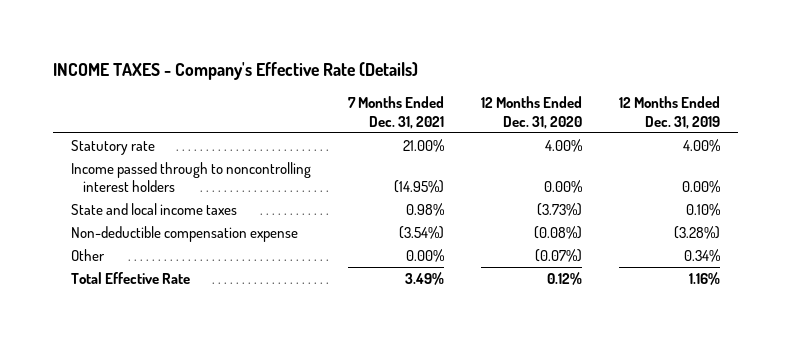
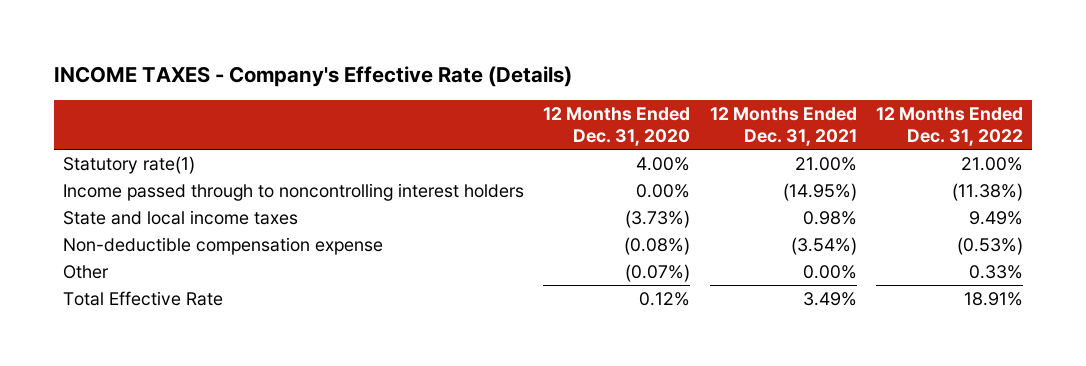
[347,96,444,129] 7 Months Ended Dec. 31, 2021 -> none
[618,96,720,129] 12 Months Ended Dec. 31, 2019 -> none
none -> [709,106,857,147] 12 Months Ended Dec. 31, 2021
none -> [875,106,1023,147] 12 Months Ended Dec. 31, 2022
[71,140,156,156] Statutory rate -> [63,155,196,174] Statutory rate(1)

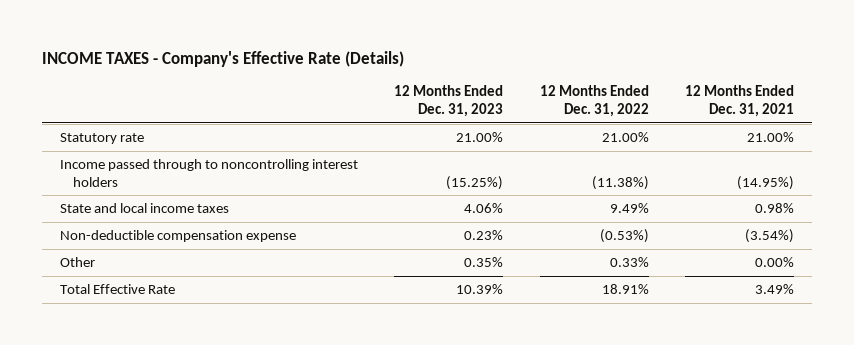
[543,106,691,147] 12 Months Ended Dec. 31, 2020 -> none
none -> [394,85,504,117] 12 Months Ended Dec. 31, 2023
[63,155,196,174] Statutory rate(1) -> [60,132,145,144] Statutory rate

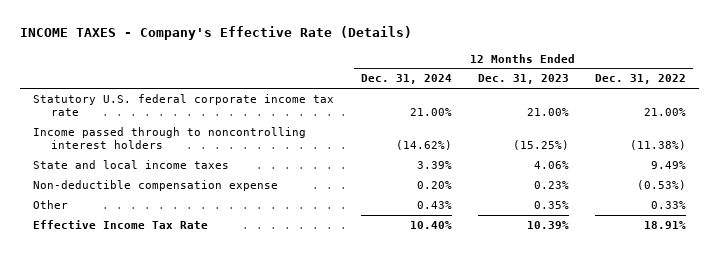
[684,85,794,117] 12 Months Ended Dec. 31, 2021 -> none
none -> [360,74,452,85] Dec. 31, 2024
[60,132,145,144] Statutory rate -> [33,94,335,117] Statutory U.S. federal corporate income tax rate
[60,283,176,294] Total Effective Rate -> [33,220,209,230] Effective Income Tax Rate

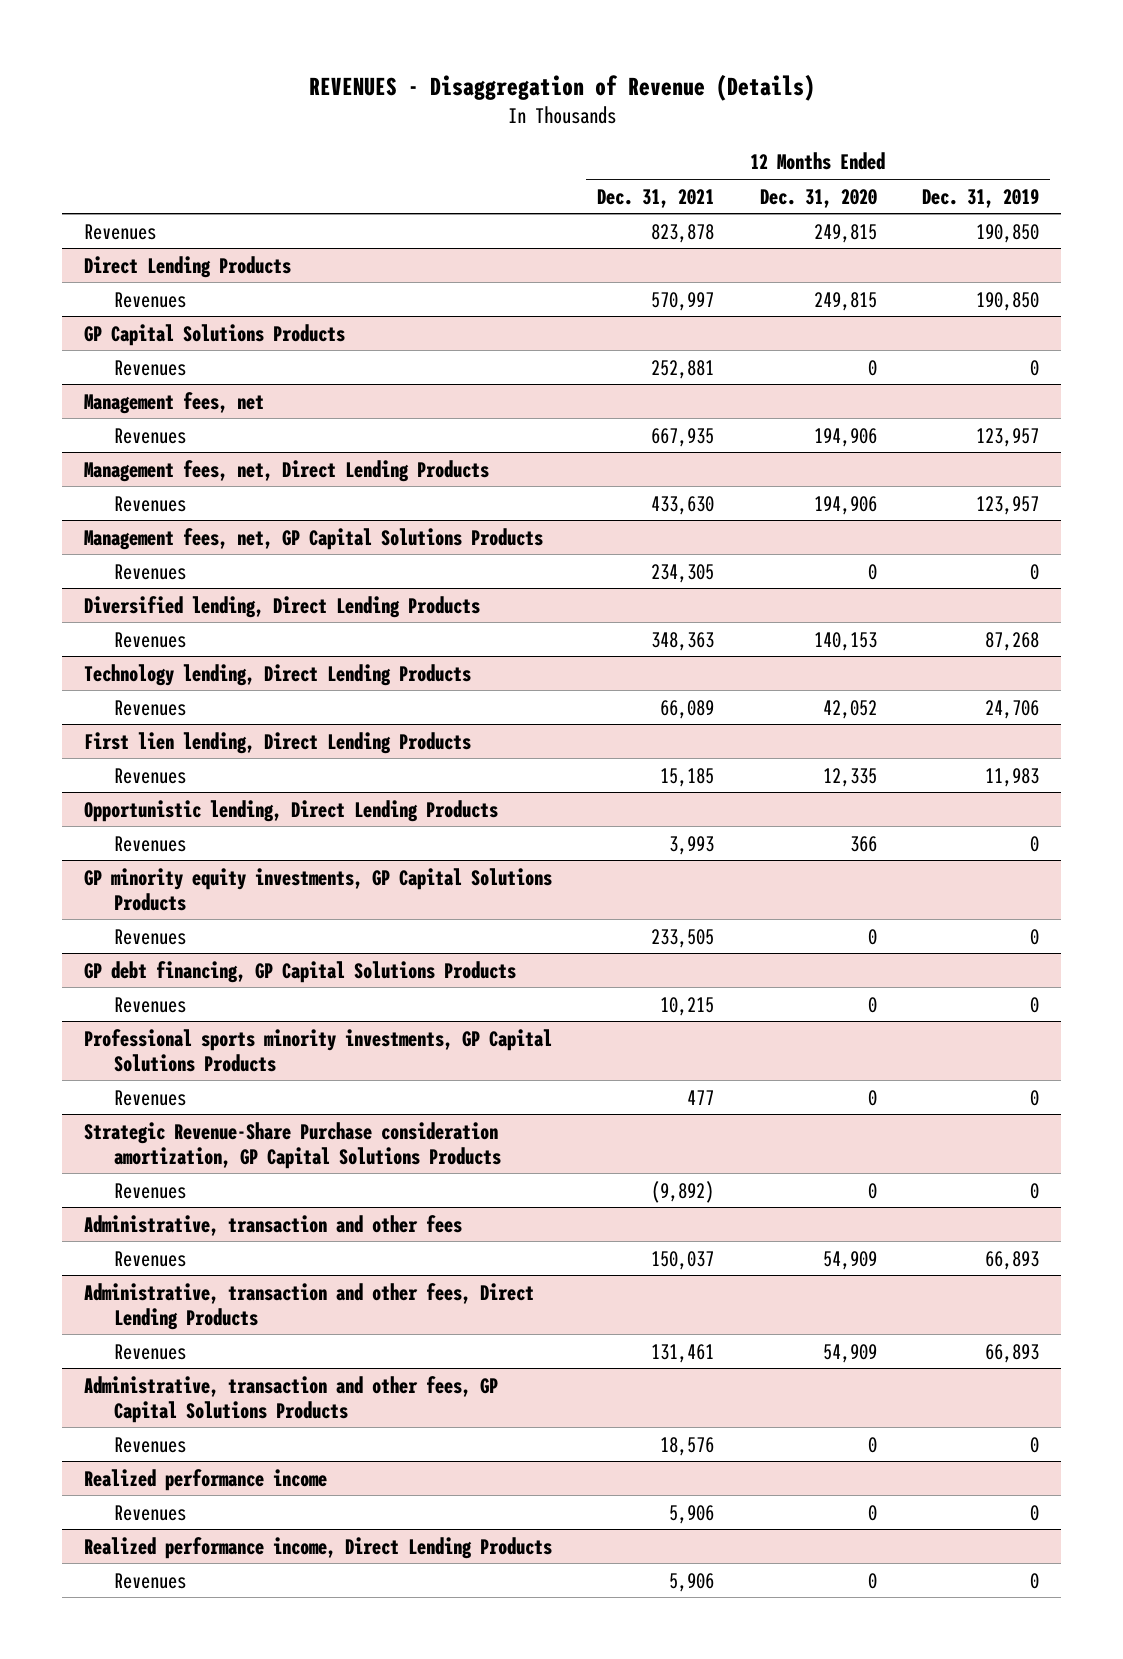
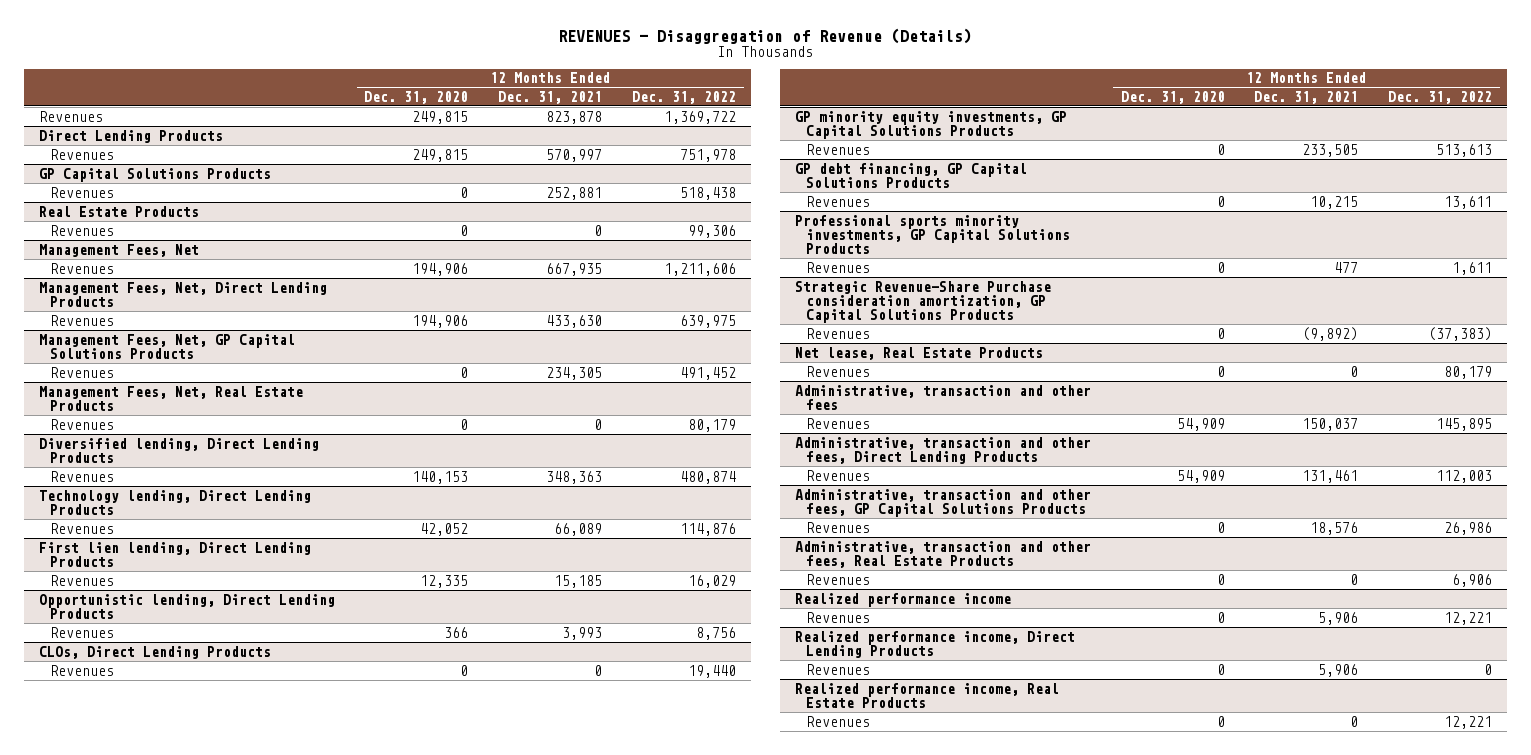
[921,188,1039,208] Dec. 31, 2019 -> none
none -> [632,90,737,104] Dec. 31, 2022
none -> [38,205,199,217] Real Estate Products
none -> [49,224,114,236] Revenues
[84,391,265,414] Management fees, net -> [38,243,199,257] Management Fees, Net
[84,459,490,482] Management fees, net, Direct Lending Products -> [38,281,327,307] Management Fees, Net, Direct Lending Products
[84,527,544,550] Management fees, net, GP Capital Solutions Products -> [38,333,295,359] Management Fees, Net, GP Capital Solutions Products
none -> [38,385,303,411] Management Fees, Net, Real Estate Products
none -> [49,418,114,430] Revenues
none -> [38,645,271,659] CLOs, Direct Lending Products
none -> [49,664,114,676] Revenues
none -> [794,346,1043,360] Net lease, Real Estate Products
none -> [805,365,870,377] Revenues
none -> [794,540,1091,568] Administrative, transaction and other fees, Real Estate Products
none -> [805,573,870,585] Revenues
none -> [794,682,1059,708] Realized performance income, Real Estate Products
none -> [805,715,870,727] Revenues

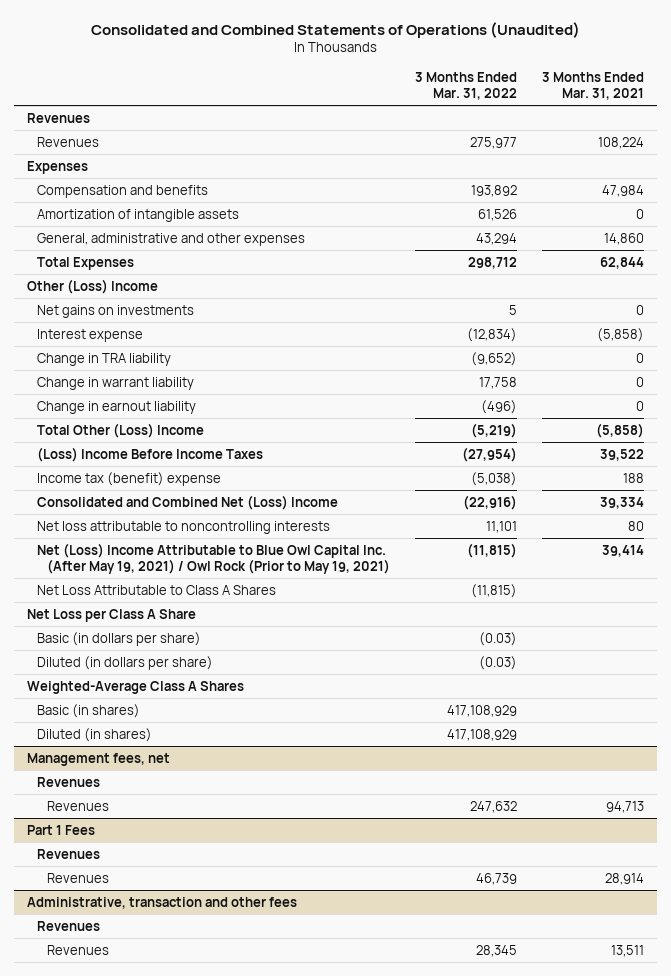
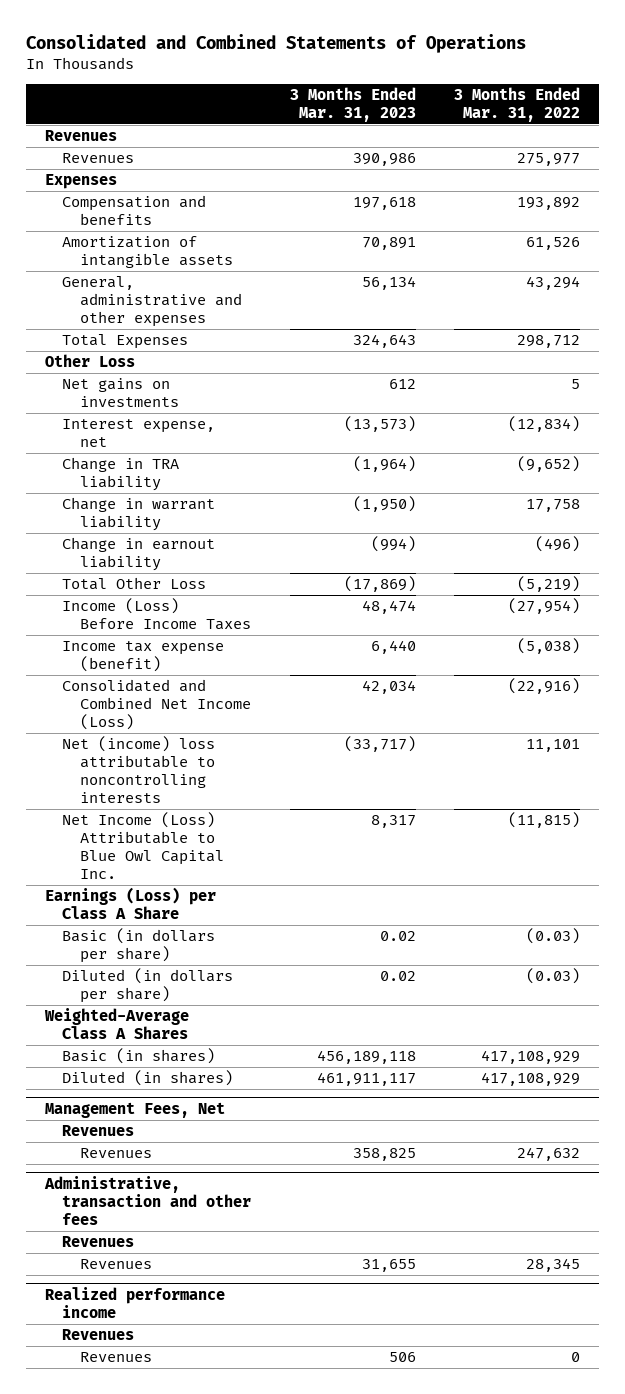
[90,21,580,38] Consolidated and Combined Statements of Operations (Unaudited) -> [25,33,526,53] Consolidated and Combined Statements of Operations
[542,71,645,101] 3 Months Ended Mar. 31, 2021 -> none
none -> [289,87,416,122] 3 Months Ended Mar. 31, 2023
[27,278,159,294] Other (Loss) Income -> [44,354,135,368] Other Loss
[36,328,143,342] Interest expense -> [62,419,216,448] Interest expense, net
[36,584,276,595] Net Loss Attributable to Class A Shares -> none
[36,422,204,438] Total Other (Loss) Income -> [62,577,207,591] Total Other Loss
[36,446,263,462] (Loss) Income Before Income Taxes -> [62,598,251,631] Income (Loss) Before Income Taxes
[36,471,221,486] Income tax (benefit) expense -> [62,641,225,673] Income tax expense (benefit)
[36,494,338,510] Consolidated and Combined Net (Loss) Income -> [62,679,251,730] Consolidated and Combined Net Income (Loss)
[36,520,330,534] Net loss attributable to noncontrolling interests -> [62,736,216,803] Net (income) loss attributable to noncontrolling interests
[36,542,390,574] Net (Loss) Income Attributable to Blue Owl Capital Inc. (After May 19, 2021) / Owl Rock (Prior to May 19, 2021) -> [62,812,224,879] Net Income (Loss) Attributable to Blue Owl Capital Inc.
[27,608,197,622] Net Loss per Class A Share -> [44,887,216,920] Earnings (Loss) per Class A Share
[27,752,171,766] Management fees, net -> [44,1102,225,1119] Management Fees, Net
[27,824,96,835] Part 1 Fees -> none
[36,848,100,859] Revenues -> none
[46,872,109,883] Revenues -> none
none -> [44,1287,225,1319] Realized performance income
none -> [62,1329,135,1341] Revenues
none -> [79,1352,152,1363] Revenues

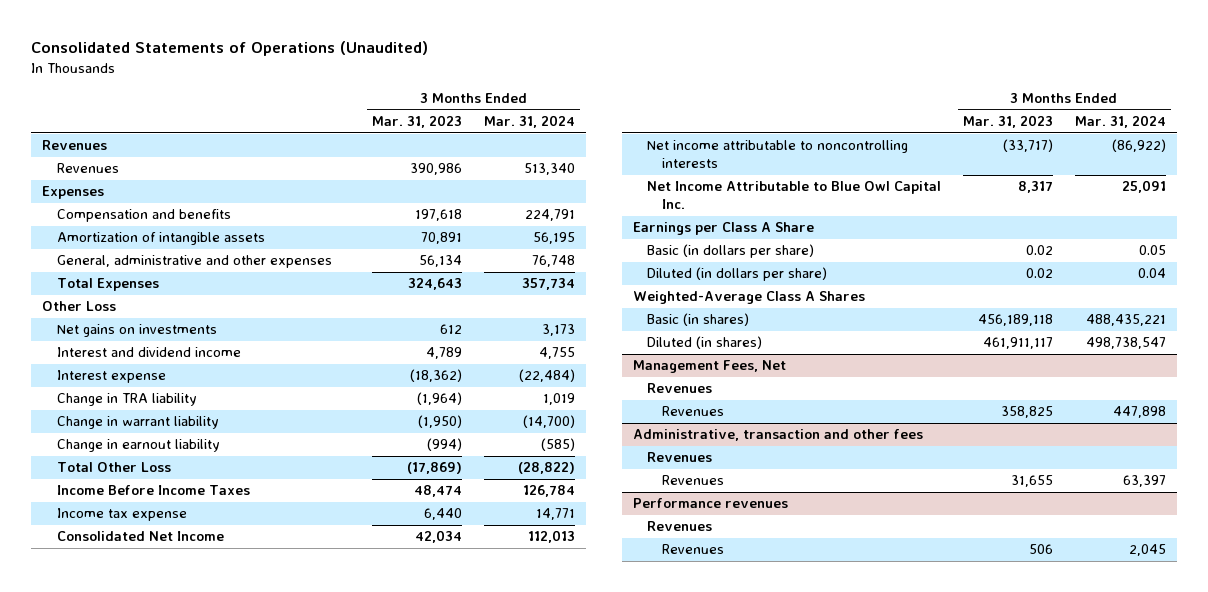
[25,33,526,53] Consolidated and Combined Statements of Operations -> [31,41,429,57] Consolidated Statements of Operations (Unaudited)
[454,87,581,122] 3 Months Ended Mar. 31, 2022 -> none
none -> [484,115,576,129] Mar. 31, 2024
none -> [56,347,241,358] Interest and dividend income
[62,419,216,448] Interest expense, net -> [56,370,166,384] Interest expense
[343,416,416,433] (13,573) -> [410,369,463,383] (18,362)
[62,598,251,631] Income (Loss) Before Income Taxes -> [56,485,250,496] Income Before Income Taxes
[62,641,225,673] Income tax expense (benefit) -> [56,508,187,522] Income tax expense
[62,679,251,730] Consolidated and Combined Net Income (Loss) -> [56,531,224,542] Consolidated Net Income
[62,736,216,803] Net (income) loss attributable to noncontrolling interests -> [647,140,909,169] Net income attributable to noncontrolling interests
[62,812,224,879] Net Income (Loss) Attributable to Blue Owl Capital Inc. -> [647,181,942,210] Net Income Attributable to Blue Owl Capital Inc.
[44,887,216,920] Earnings (Loss) per Class A Share -> [632,222,814,236] Earnings per Class A Share
[44,1287,225,1319] Realized performance income -> [632,498,788,509] Performance revenues

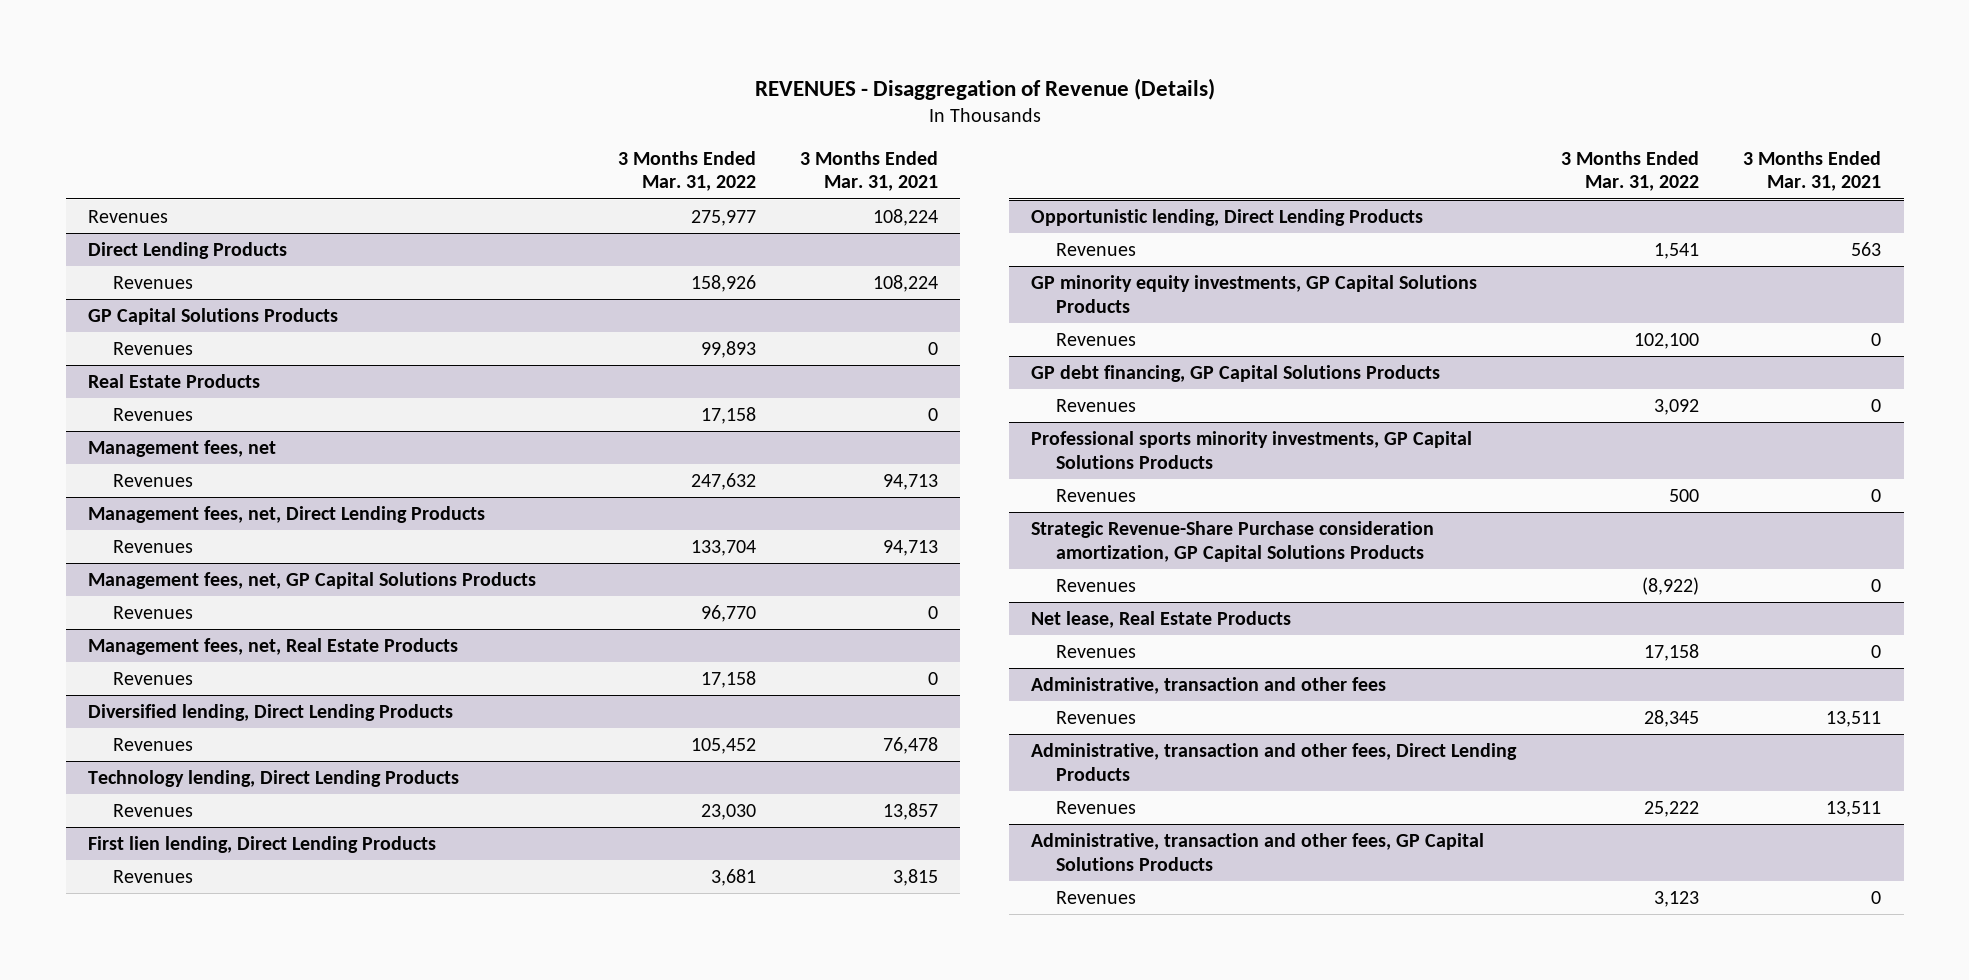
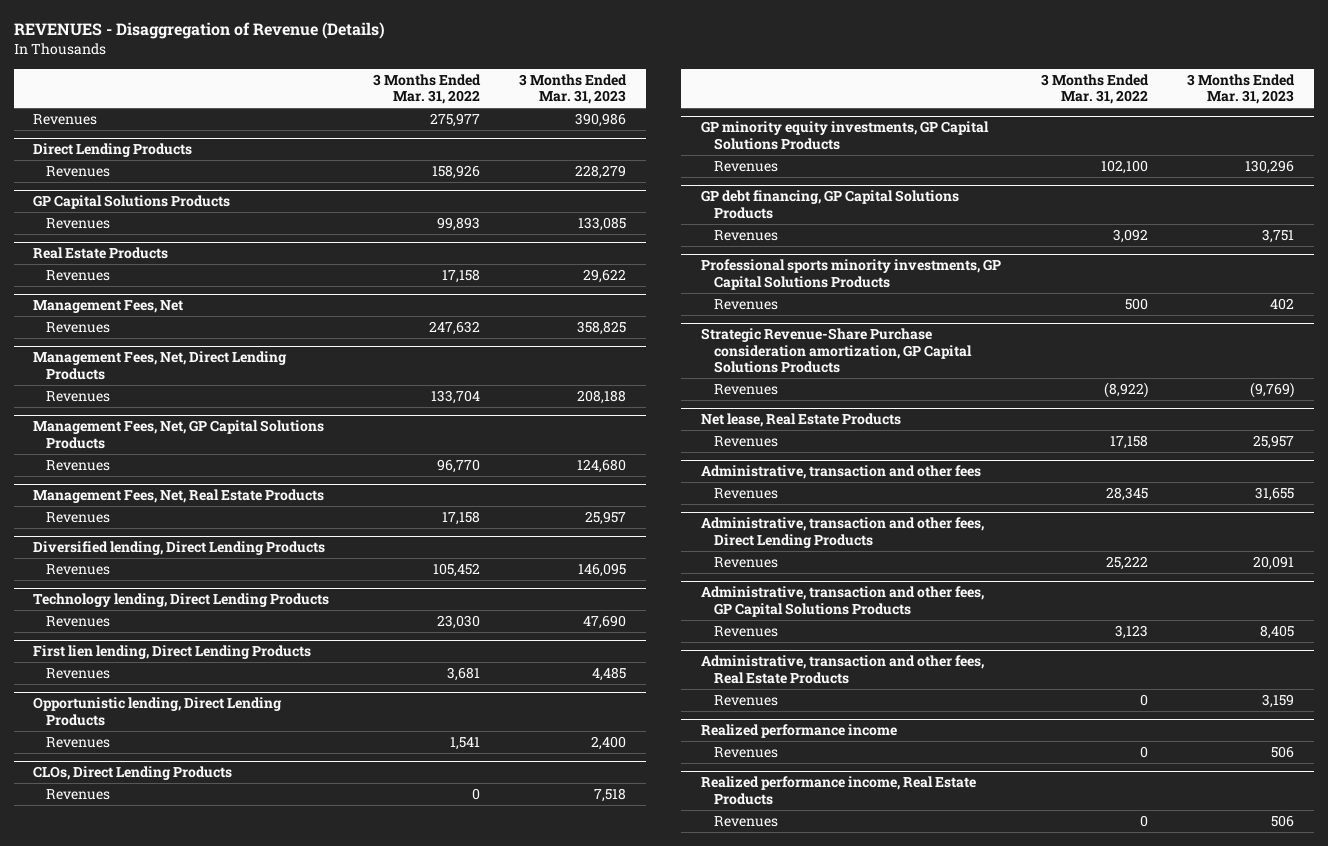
[800,150,939,192] 3 Months Ended Mar. 31, 2021 -> none
none -> [519,73,628,105] 3 Months Ended Mar. 31, 2023
[87,439,276,457] Management fees, net -> [33,300,184,314] Management Fees, Net
[87,505,485,523] Management fees, net, Direct Lending Products -> [33,351,288,380] Management Fees, Net, Direct Lending Products
[87,571,536,589] Management fees, net, GP Capital Solutions Products -> [33,420,325,449] Management Fees, Net, GP Capital Solutions Products
[87,637,458,655] Management fees, net, Real Estate Products -> [33,489,325,504] Management Fees, Net, Real Estate Products
none -> [33,766,233,781] CLOs, Direct Lending Products
none -> [46,789,111,801] Revenues
none -> [701,655,985,684] Administrative, transaction and other fees, Real Estate Products
none -> [713,695,778,707] Revenues
none -> [701,724,898,739] Realized performance income
none -> [713,747,778,759] Revenues
none -> [701,776,977,805] Realized performance income, Real Estate Products
none -> [713,816,778,828] Revenues

